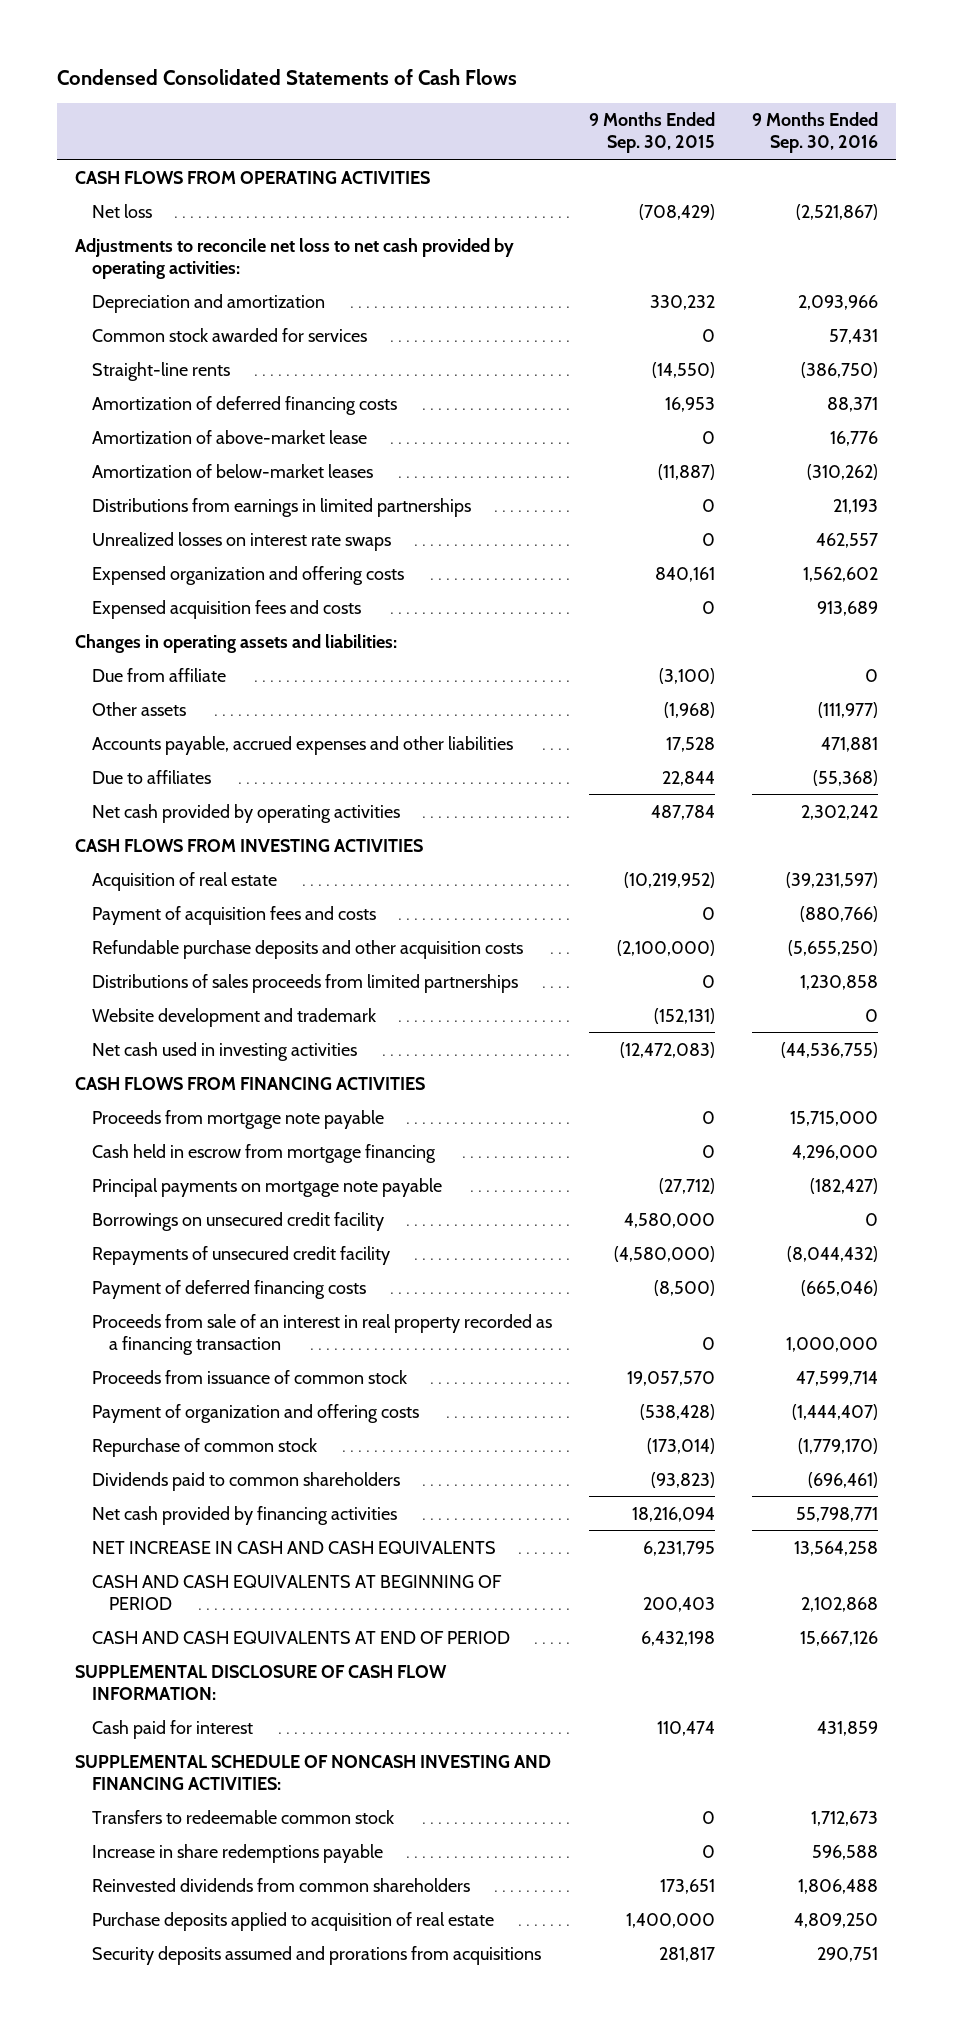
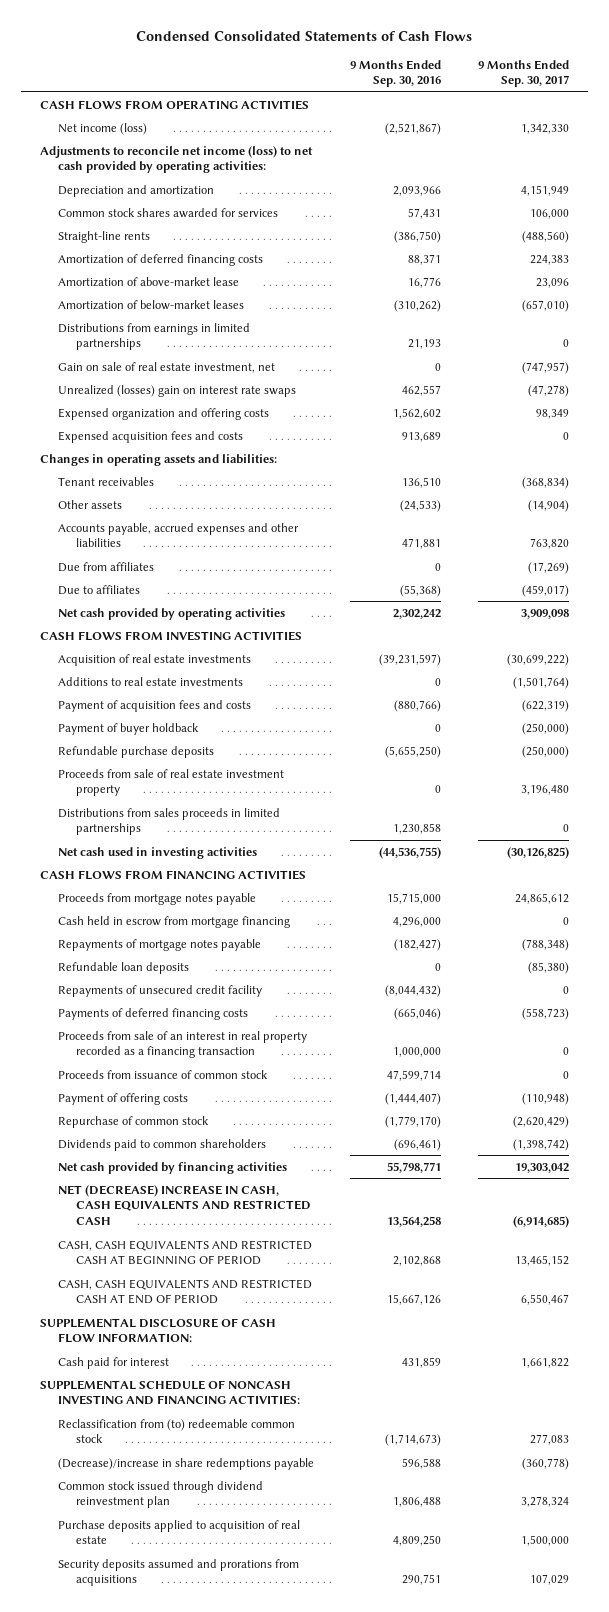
[588,112,715,154] 9 Months Ended Sep. 30, 2015 -> none
none -> [478,59,570,88] 9 Months Ended Sep. 30, 2017
[91,203,152,218] Net loss -> [57,122,147,135] Net income (loss)
[75,237,515,279] Adjustments to reconcile net loss to net cash provided by operating activities: -> [39,145,313,174] Adjustments to reconcile net income (loss) to net cash provided by operating activities:
[91,327,367,342] Common stock awarded for services -> [57,207,278,218] Common stock shares awarded for services
none -> [57,361,275,373] Gain on sale of real estate investment, net
[91,531,391,551] Unrealized losses on interest rate swaps -> [57,384,296,397] Unrealized (losses) gain on interest rate swaps
[91,667,226,682] Due from affiliate -> none
none -> [57,476,154,486] Tenant receivables
[817,701,878,718] (111,977) -> [400,499,442,512] (24,533)
none -> [57,561,154,572] Due from affiliates
[91,871,277,891] Acquisition of real estate -> [57,653,251,666] Acquisition of real estate investments
none -> [57,676,243,686] Additions to real estate investments
[91,1007,376,1027] Website development and trademark -> none
none -> [57,722,199,735] Payment of buyer holdback
[91,939,523,959] Refundable purchase deposits and other acquisition costs -> [57,745,214,758] Refundable purchase deposits
none -> [57,768,284,797] Proceeds from sale of real estate investment property
[91,973,518,993] Distributions of sales proceeds from limited partnerships -> [57,807,280,836] Distributions from sales proceeds in limited partnerships
[91,1109,384,1129] Proceeds from mortgage note payable -> [57,892,256,905] Proceeds from mortgage notes payable
[91,1211,384,1231] Borrowings on unsecured credit facility -> none
[91,1177,442,1197] Principal payments on mortgage note payable -> [57,938,261,951] Repayments of mortgage notes payable
none -> [57,961,189,974] Refundable loan deposits
[91,1279,366,1299] Payment of deferred financing costs -> [57,1007,248,1020] Payments of deferred financing costs
[91,1403,419,1423] Payment of organization and offering costs -> [57,1092,188,1105] Payment of offering costs
[91,1540,496,1554] NET INCREASE IN CASH AND CASH EQUIVALENTS -> [57,1184,312,1226] NET (DECREASE) INCREASE IN CASH, CASH EQUIVALENTS AND RESTRICTED CASH
[91,1574,502,1610] CASH AND CASH EQUIVALENTS AT BEGINNING OF PERIOD -> [57,1239,312,1266] CASH, CASH EQUIVALENTS AND RESTRICTED CASH AT BEGINNING OF PERIOD
[91,1630,510,1644] CASH AND CASH EQUIVALENTS AT END OF PERIOD -> [57,1278,312,1305] CASH, CASH EQUIVALENTS AND RESTRICTED CASH AT END OF PERIOD
[91,1809,394,1824] Transfers to redeemable common stock -> [57,1418,295,1444] Reclassification from (to) redeemable common stock
[810,1810,878,1826] 1,712,673 -> [385,1434,442,1447] (1,714,673)
[91,1843,383,1863] Increase in share redemptions payable -> [57,1457,314,1470] (Decrease)/increase in share redemptions payable
[91,1877,470,1892] Reinvested dividends from common shareholders -> [57,1480,263,1509] Common stock issued through dividend reinvestment plan

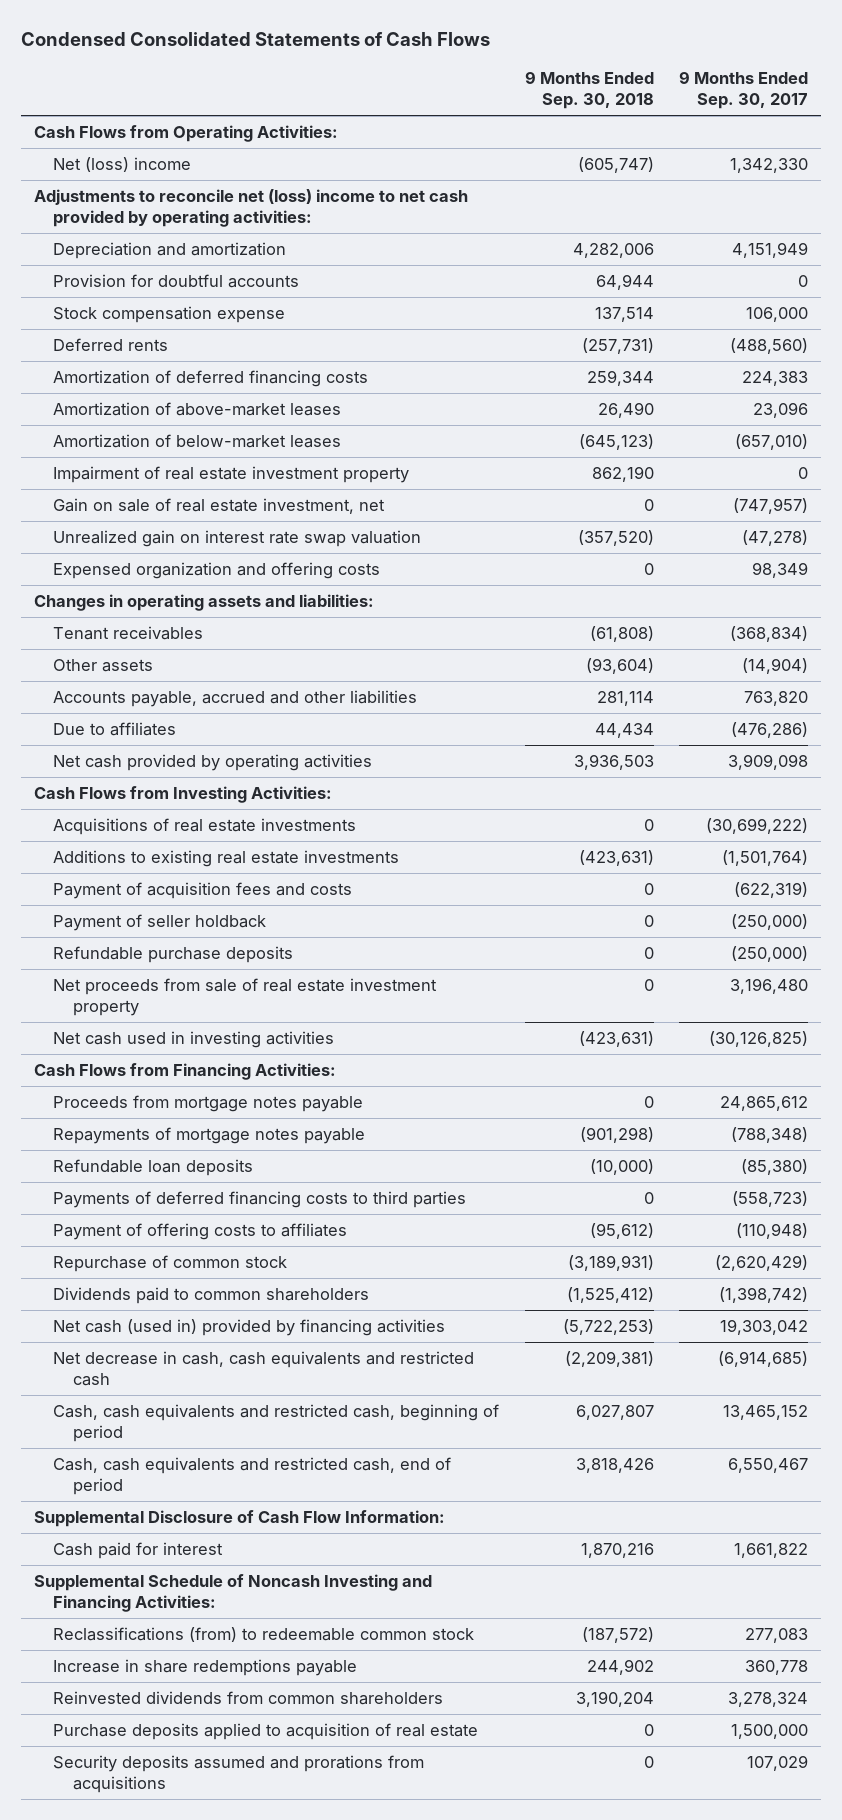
[350,59,442,88] 9 Months Ended Sep. 30, 2016 -> none
none -> [524,71,654,110] 9 Months Ended Sep. 30, 2018
[39,99,309,110] CASH FLOWS FROM OPERATING ACTIVITIES -> [33,124,338,142] Cash Flows from Operating Activities:
[57,122,147,135] Net income (loss) -> [53,156,192,172] Net (loss) income
[39,145,313,174] Adjustments to reconcile net income (loss) to net cash provided by operating activities: -> [33,188,468,227] Adjustments to reconcile net (loss) income to net cash provided by operating activities:
none -> [53,273,300,288] Provision for doubtful accounts
[57,207,278,218] Common stock shares awarded for services -> [53,305,286,323] Stock compensation expense
[57,230,150,243] Straight-line rents -> [53,337,169,351] Deferred rents
[57,276,239,287] Amortization of above-market lease -> [53,401,342,416] Amortization of above-market leases
[57,322,250,351] Distributions from earnings in limited partnerships -> none
none -> [53,465,410,483] Impairment of real estate investment property
[57,384,296,397] Unrealized (losses) gain on interest rate swaps -> [53,529,422,547] Unrealized gain on interest rate swap valuation
[57,430,243,443] Expensed acquisition fees and costs -> none
[57,561,154,572] Due from affiliates -> none
[57,522,299,548] Accounts payable, accrued expenses and other liabilities -> [53,689,418,707] Accounts payable, accrued and other liabilities
[522,584,570,597] (459,017) -> [731,721,809,738] (476,286)
[39,630,302,641] CASH FLOWS FROM INVESTING ACTIVITIES -> [33,785,332,803] Cash Flows from Investing Activities:
[57,653,251,666] Acquisition of real estate investments -> [53,817,357,835] Acquisitions of real estate investments
[57,676,243,686] Additions to real estate investments -> [53,849,400,867] Additions to existing real estate investments
[57,722,199,735] Payment of buyer holdback -> [53,913,267,931] Payment of seller holdback
[57,807,280,836] Distributions from sales proceeds in limited partnerships -> none
[57,768,284,797] Proceeds from sale of real estate investment property -> [53,977,438,1016] Net proceeds from sale of real estate investment property
[39,869,306,880] CASH FLOWS FROM FINANCING ACTIVITIES -> [33,1062,336,1080] Cash Flows from Financing Activities:
[57,915,290,928] Cash held in escrow from mortgage financing -> none
[57,984,262,997] Repayments of unsecured credit facility -> none
[57,1030,307,1059] Proceeds from sale of an interest in real property recorded as a financing transaction -> none
[57,1069,268,1079] Proceeds from issuance of common stock -> none
[57,1007,248,1020] Payments of deferred financing costs -> [53,1190,467,1208] Payments of deferred financing costs to third parties
[57,1092,188,1105] Payment of offering costs -> [53,1222,348,1240] Payment of offering costs to affiliates
[57,1161,287,1174] Net cash provided by financing activities -> [53,1318,446,1336] Net cash (used in) provided by financing activities
[57,1184,312,1226] NET (DECREASE) INCREASE IN CASH, CASH EQUIVALENTS AND RESTRICTED CASH -> [53,1350,475,1386] Net decrease in cash, cash equivalents and restricted cash
[57,1239,312,1266] CASH, CASH EQUIVALENTS AND RESTRICTED CASH AT BEGINNING OF PERIOD -> [53,1403,500,1442] Cash, cash equivalents and restricted cash, beginning of period
[57,1278,312,1305] CASH, CASH EQUIVALENTS AND RESTRICTED CASH AT END OF PERIOD -> [53,1456,452,1495] Cash, cash equivalents and restricted cash, end of period
[39,1317,276,1344] SUPPLEMENTAL DISCLOSURE OF CASH FLOW INFORMATION: -> [33,1509,445,1527] Supplemental Disclosure of Cash Flow Information:
[39,1379,300,1406] SUPPLEMENTAL SCHEDULE OF NONCASH INVESTING AND FINANCING ACTIVITIES: -> [33,1573,432,1612] Supplemental Schedule of Noncash Investing and Financing Activities:
[57,1418,295,1444] Reclassification from (to) redeemable common stock -> [53,1626,475,1642] Reclassifications (from) to redeemable common stock
[57,1457,314,1470] (Decrease)/increase in share redemptions payable -> [53,1658,358,1676] Increase in share redemptions payable
[522,1457,570,1470] (360,778) -> [745,1659,809,1675] 360,778
[57,1480,263,1509] Common stock issued through dividend reinvestment plan -> [53,1690,444,1705] Reinvested dividends from common shareholders

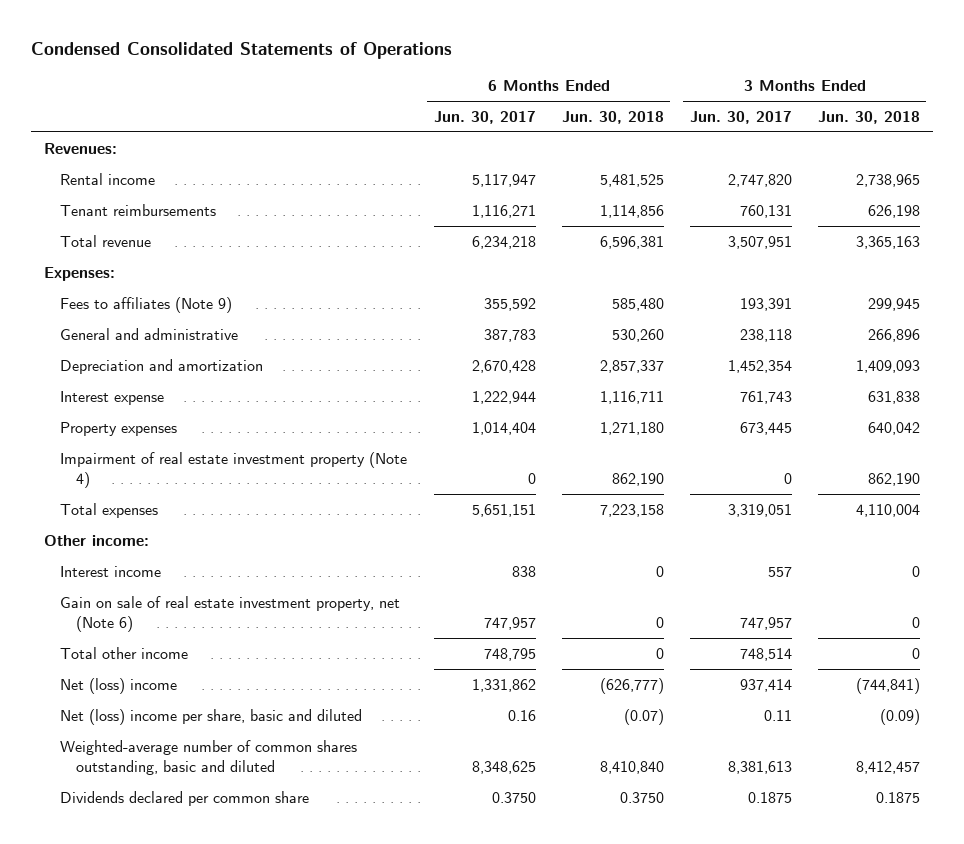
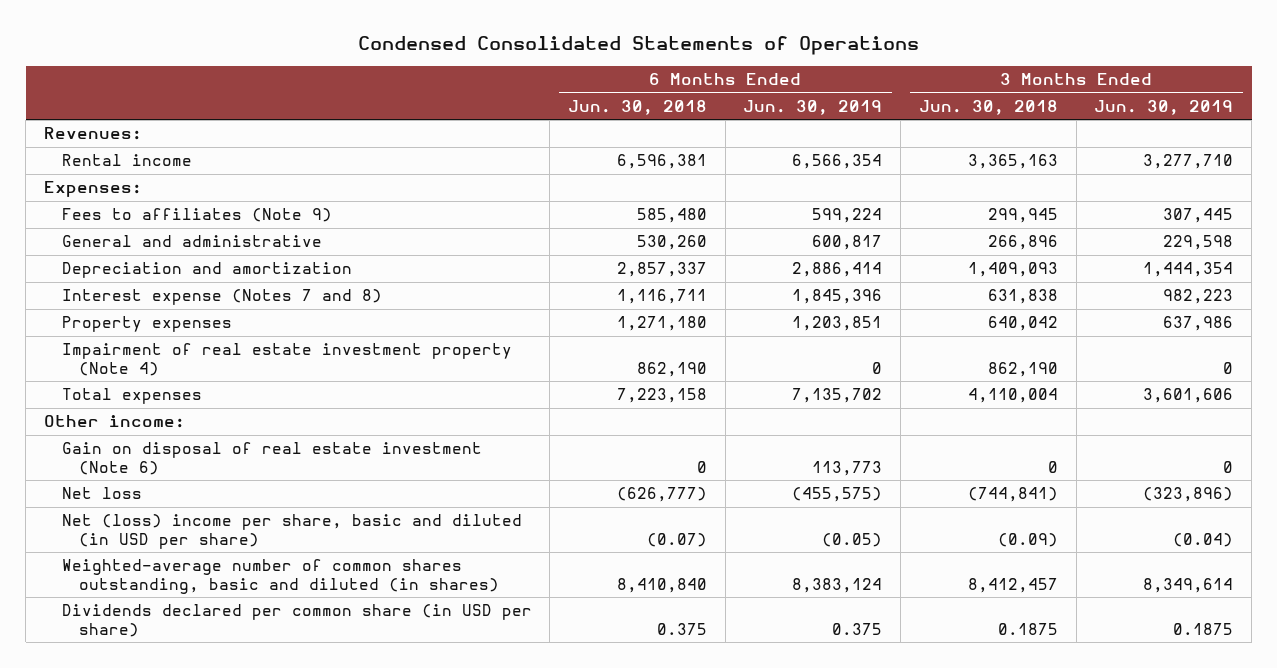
[433,110,536,124] Jun. 30, 2017 -> none
[689,110,792,124] Jun. 30, 2017 -> none
none -> [743,99,883,115] Jun. 30, 2019
none -> [1094,99,1234,115] Jun. 30, 2019
[60,203,217,216] Tenant reimbursements -> none
[60,234,152,247] Total revenue -> none
[599,173,664,187] 5,481,525 -> [617,154,708,170] 6,596,381
[855,173,920,187] 2,738,965 -> [967,154,1058,170] 3,365,163
[60,390,165,405] Interest expense -> [61,289,382,306] Interest expense (Notes 7 and 8)
[60,565,162,577] Interest income -> none
[60,646,189,659] Total other income -> none
[60,595,401,632] Gain on sale of real estate investment property, net (Note 6) -> [61,442,482,475] Gain on disposal of real estate investment (Note 6)
[60,677,178,694] Net (loss) income -> [61,487,142,500] Net loss
[60,708,363,725] Net (loss) income per share, basic and diluted -> [61,514,522,549] Net (loss) income per share, basic and diluted (in USD per share)
[60,739,358,775] Weighted-average number of common shares outstanding, basic and diluted -> [61,559,500,594] Weighted-average number of common shares outstanding, basic and diluted (in shares)
[60,790,310,806] Dividends declared per common share -> [61,604,532,637] Dividends declared per common share (in USD per share)
[619,791,664,803] 0.3750 -> [657,622,708,635] 0.375

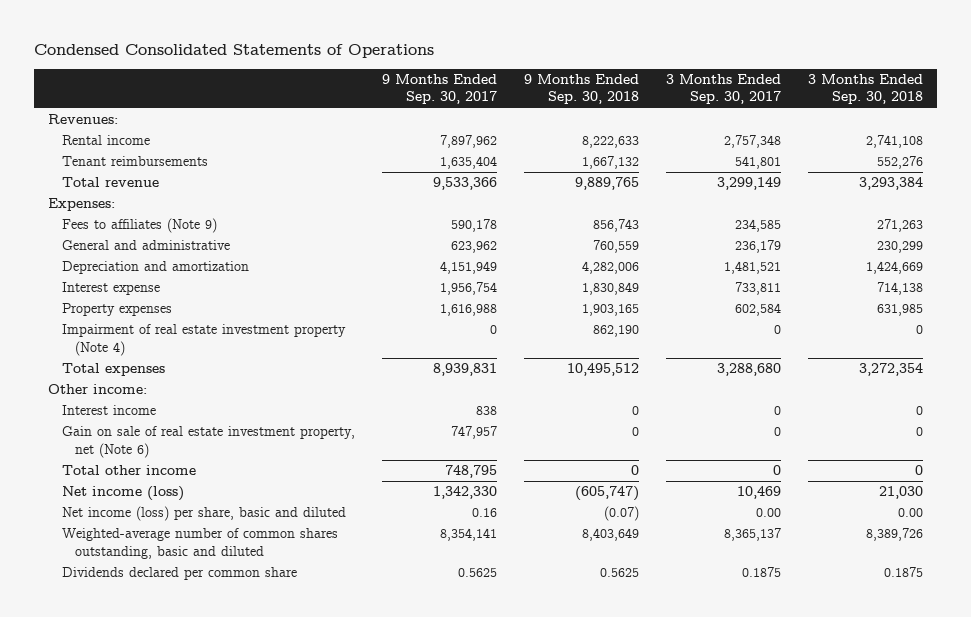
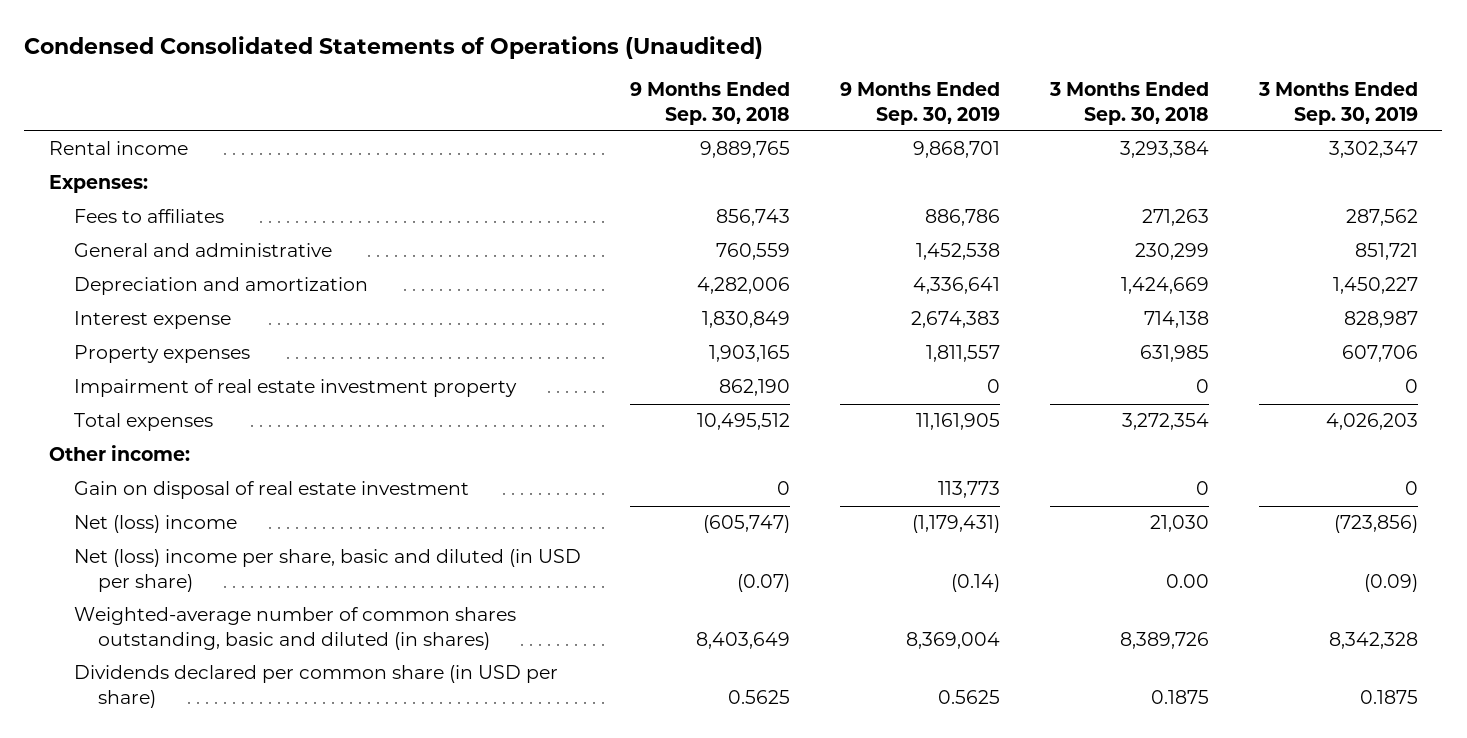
[34,44,435,59] Condensed Consolidated Statements of Operations -> [24,35,764,59] Condensed Consolidated Statements of Operations (Unaudited)
[381,74,497,105] 9 Months Ended Sep. 30, 2017 -> none
[665,74,781,105] 3 Months Ended Sep. 30, 2017 -> none
none -> [840,82,1001,125] 9 Months Ended Sep. 30, 2019
none -> [1257,82,1418,125] 3 Months Ended Sep. 30, 2019
[48,114,119,125] Revenues: -> none
[61,156,208,167] Tenant reimbursements -> none
[61,177,159,188] Total revenue -> none
[581,136,639,149] 8,222,633 -> [700,141,791,159] 9,889,765
[866,135,924,149] 2,741,108 -> [1119,141,1209,159] 3,293,384
[61,218,217,234] Fees to affiliates (Note 9) -> [73,209,224,224] Fees to affiliates
[61,324,346,356] Impairment of real estate investment property (Note 4) -> [73,379,517,398] Impairment of real estate investment property
[61,405,156,416] Interest income -> none
[61,465,196,476] Total other income -> none
[61,426,355,458] Gain on sale of real estate investment property, net (Note 6) -> [73,481,469,500] Gain on disposal of real estate investment
[61,486,184,502] Net income (loss) -> [73,515,237,534] Net (loss) income
[61,506,346,522] Net income (loss) per share, basic and diluted -> [73,549,581,592] Net (loss) income per share, basic and diluted (in USD per share)
[61,528,338,559] Weighted-average number of common shares outstanding, basic and diluted -> [73,607,516,650] Weighted-average number of common shares outstanding, basic and diluted (in shares)
[61,567,297,581] Dividends declared per common share -> [73,665,558,708] Dividends declared per common share (in USD per share)

